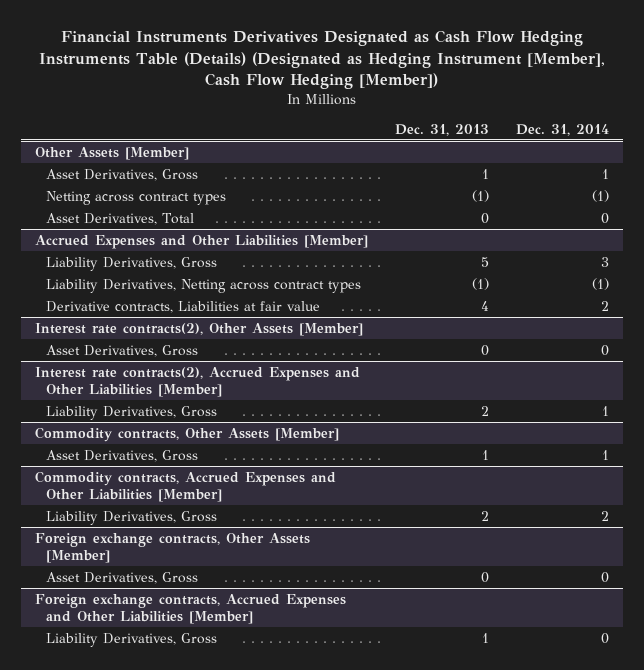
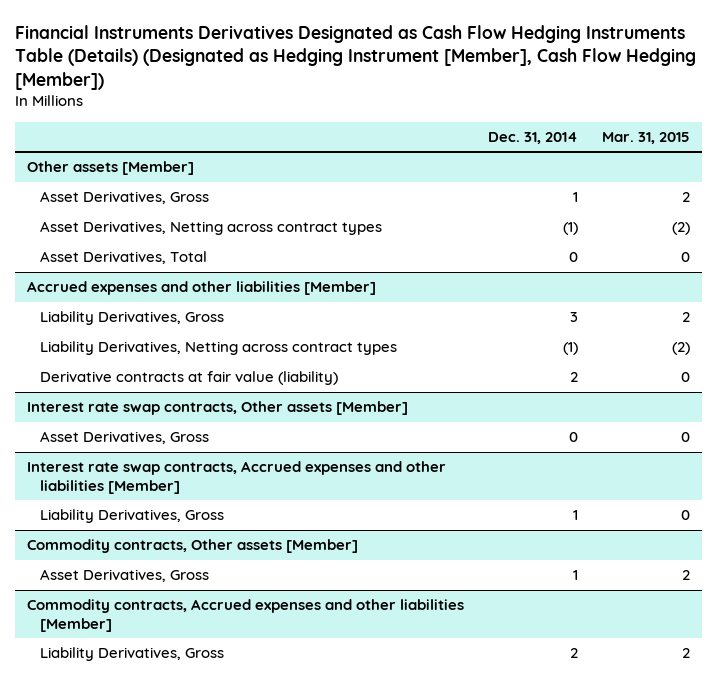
[394,123,489,136] Dec. 31, 2013 -> none
none -> [602,131,691,144] Mar. 31, 2015
[34,146,189,160] Other Assets [Member] -> [27,161,195,176] Other assets [Member]
[46,190,227,205] Netting across contract types -> [40,221,383,236] Asset Derivatives, Netting across contract types
[34,234,368,249] Accrued Expenses and Other Liabilities [Member] -> [27,281,377,296] Accrued expenses and other liabilities [Member]
[46,300,321,313] Derivative contracts, Liabilities at fair value -> [40,371,339,386] Derivative contracts at fair value (liability)
[34,322,363,336] Interest rate contracts(2), Other Assets [Member] -> [27,401,409,416] Interest rate swap contracts, Other assets [Member]
[34,366,360,397] Interest rate contracts(2), Accrued Expenses and Other Liabilities [Member] -> [27,461,447,494] Interest rate swap contracts, Accrued expenses and other liabilities [Member]
[34,426,339,442] Commodity contracts, Other Assets [Member] -> [27,539,359,554] Commodity contracts, Other assets [Member]
[34,470,336,502] Commodity contracts, Accrued Expenses and Other Liabilities [Member] -> [27,599,465,632] Commodity contracts, Accrued expenses and other liabilities [Member]
[34,532,310,563] Foreign exchange contracts, Other Assets [Member] -> none
[46,571,199,584] Asset Derivatives, Gross -> none
[34,593,346,624] Foreign exchange contracts, Accrued Expenses and Other Liabilities [Member] -> none
[46,632,218,647] Liability Derivatives, Gross -> none

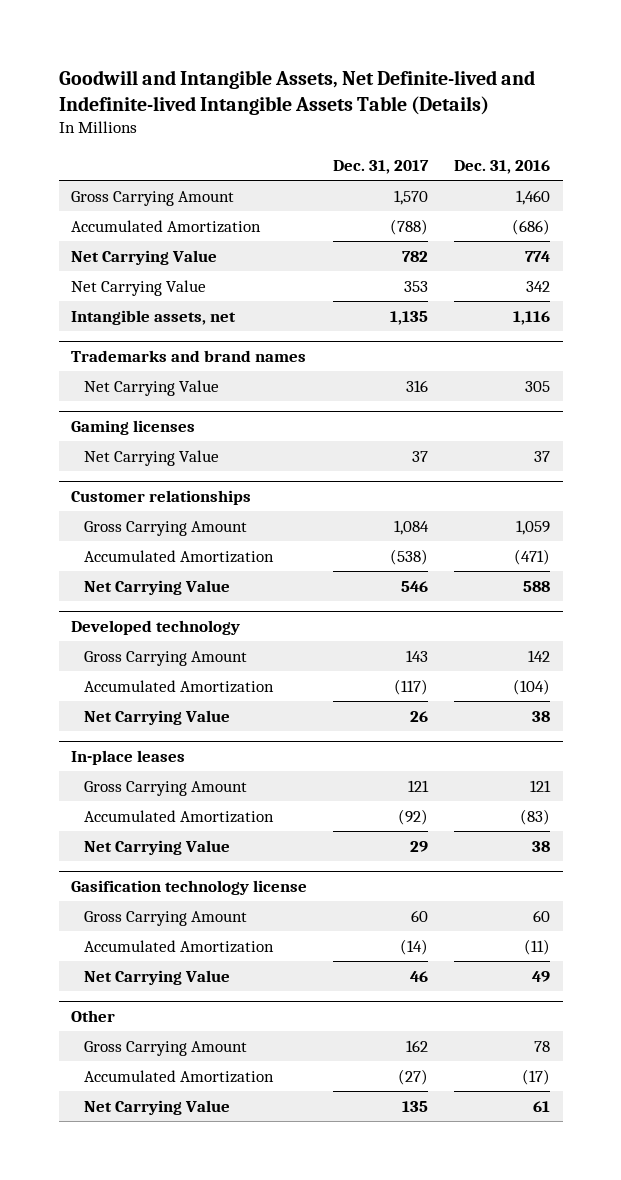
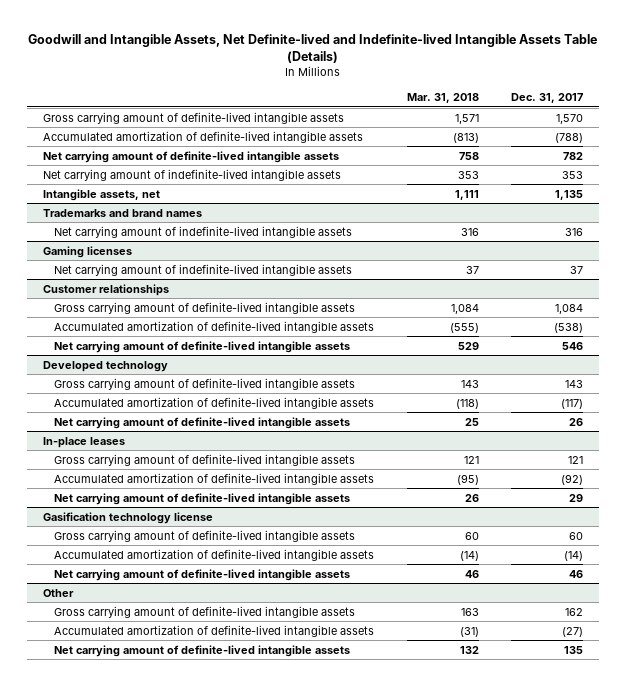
[453,159,550,174] Dec. 31, 2016 -> none
none -> [406,92,479,103] Mar. 31, 2018
[71,190,235,206] Gross Carrying Amount -> [43,111,345,124] Gross carrying amount of definite-lived intangible assets
[71,219,262,233] Accumulated Amortization -> [43,130,364,143] Accumulated amortization of definite-lived intangible assets
[71,249,218,265] Net Carrying Value -> [43,150,340,163] Net carrying amount of definite-lived intangible assets
[71,279,207,296] Net Carrying Value -> [43,168,342,181] Net carrying amount of indefinite-lived intangible assets
[84,379,220,396] Net Carrying Value -> [54,225,353,238] Net carrying amount of indefinite-lived intangible assets
[84,449,220,466] Net Carrying Value -> [54,263,353,276] Net carrying amount of indefinite-lived intangible assets
[84,520,248,536] Gross Carrying Amount -> [54,301,356,314] Gross carrying amount of definite-lived intangible assets
[84,549,275,563] Accumulated Amortization -> [54,320,375,333] Accumulated amortization of definite-lived intangible assets
[84,579,231,595] Net Carrying Value -> [54,340,351,353] Net carrying amount of definite-lived intangible assets
[84,650,248,666] Gross Carrying Amount -> [54,377,356,390] Gross carrying amount of definite-lived intangible assets
[84,679,275,693] Accumulated Amortization -> [54,396,375,409] Accumulated amortization of definite-lived intangible assets
[84,709,231,725] Net Carrying Value -> [54,416,351,429] Net carrying amount of definite-lived intangible assets
[84,780,248,796] Gross Carrying Amount -> [54,453,356,466] Gross carrying amount of definite-lived intangible assets
[84,809,275,823] Accumulated Amortization -> [54,472,375,485] Accumulated amortization of definite-lived intangible assets
[84,839,231,855] Net Carrying Value -> [54,492,351,505] Net carrying amount of definite-lived intangible assets
[84,910,248,926] Gross Carrying Amount -> [54,529,356,542] Gross carrying amount of definite-lived intangible assets
[84,939,275,953] Accumulated Amortization -> [54,548,375,561] Accumulated amortization of definite-lived intangible assets
[84,969,231,985] Net Carrying Value -> [54,568,351,581] Net carrying amount of definite-lived intangible assets
[84,1040,248,1056] Gross Carrying Amount -> [54,605,356,618] Gross carrying amount of definite-lived intangible assets
[84,1069,275,1083] Accumulated Amortization -> [54,624,375,637] Accumulated amortization of definite-lived intangible assets
[84,1099,231,1115] Net Carrying Value -> [54,644,351,657] Net carrying amount of definite-lived intangible assets

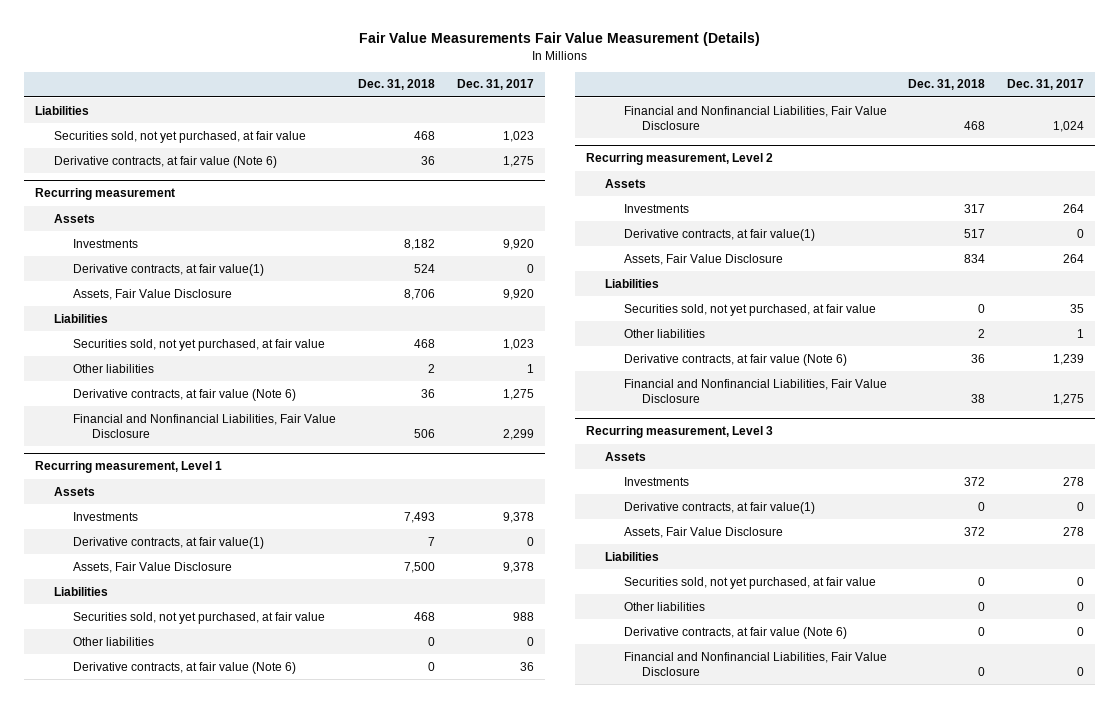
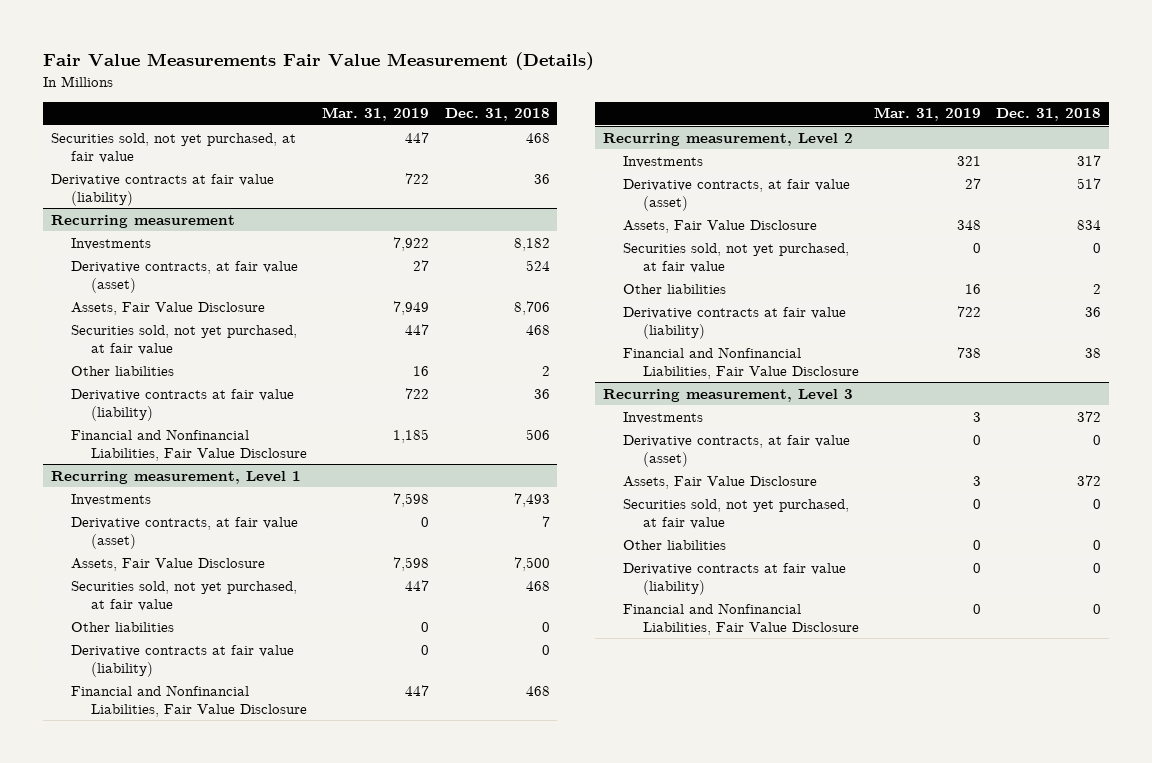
[456,79,534,91] Dec. 31, 2017 -> none
none -> [322,107,430,122] Mar. 31, 2019
[35,105,90,115] Liabilities -> none
[54,155,278,168] Derivative contracts, at fair value (Note 6) -> [50,173,274,206] Derivative contracts at fair value (liability)
[54,213,96,223] Assets -> none
[72,263,264,276] Derivative contracts, at fair value(1) -> [70,260,298,293] Derivative contracts, at fair value (asset)
[54,313,109,323] Liabilities -> none
[72,388,296,401] Derivative contracts, at fair value (Note 6) -> [70,388,294,421] Derivative contracts at fair value (liability)
[54,486,96,496] Assets -> none
[72,536,264,549] Derivative contracts, at fair value(1) -> [70,516,298,549] Derivative contracts, at fair value (asset)
[54,586,109,596] Liabilities -> none
[72,661,296,674] Derivative contracts, at fair value (Note 6) -> [70,644,294,677] Derivative contracts at fair value (liability)
[604,178,646,188] Assets -> none
[623,228,815,241] Derivative contracts, at fair value(1) -> [622,178,850,211] Derivative contracts, at fair value (asset)
[604,278,659,288] Liabilities -> none
[623,353,847,366] Derivative contracts, at fair value (Note 6) -> [622,306,846,339] Derivative contracts at fair value (liability)
[604,451,646,461] Assets -> none
[623,501,815,514] Derivative contracts, at fair value(1) -> [622,434,850,467] Derivative contracts, at fair value (asset)
[604,551,659,561] Liabilities -> none
[623,626,847,639] Derivative contracts, at fair value (Note 6) -> [622,562,846,595] Derivative contracts at fair value (liability)

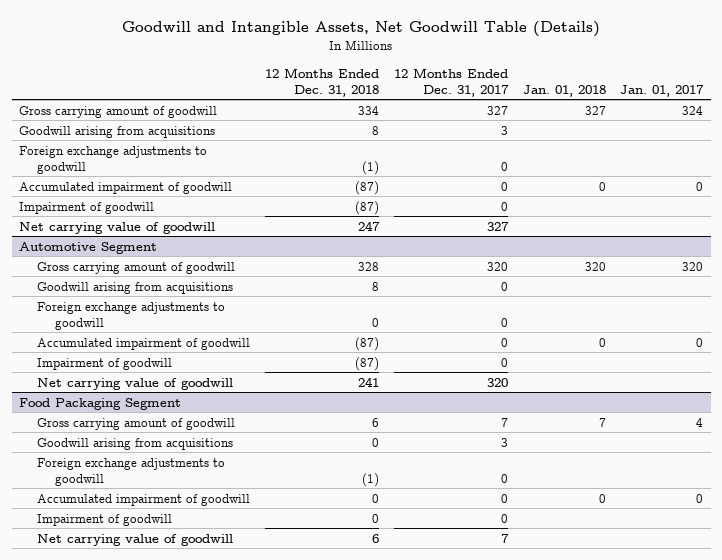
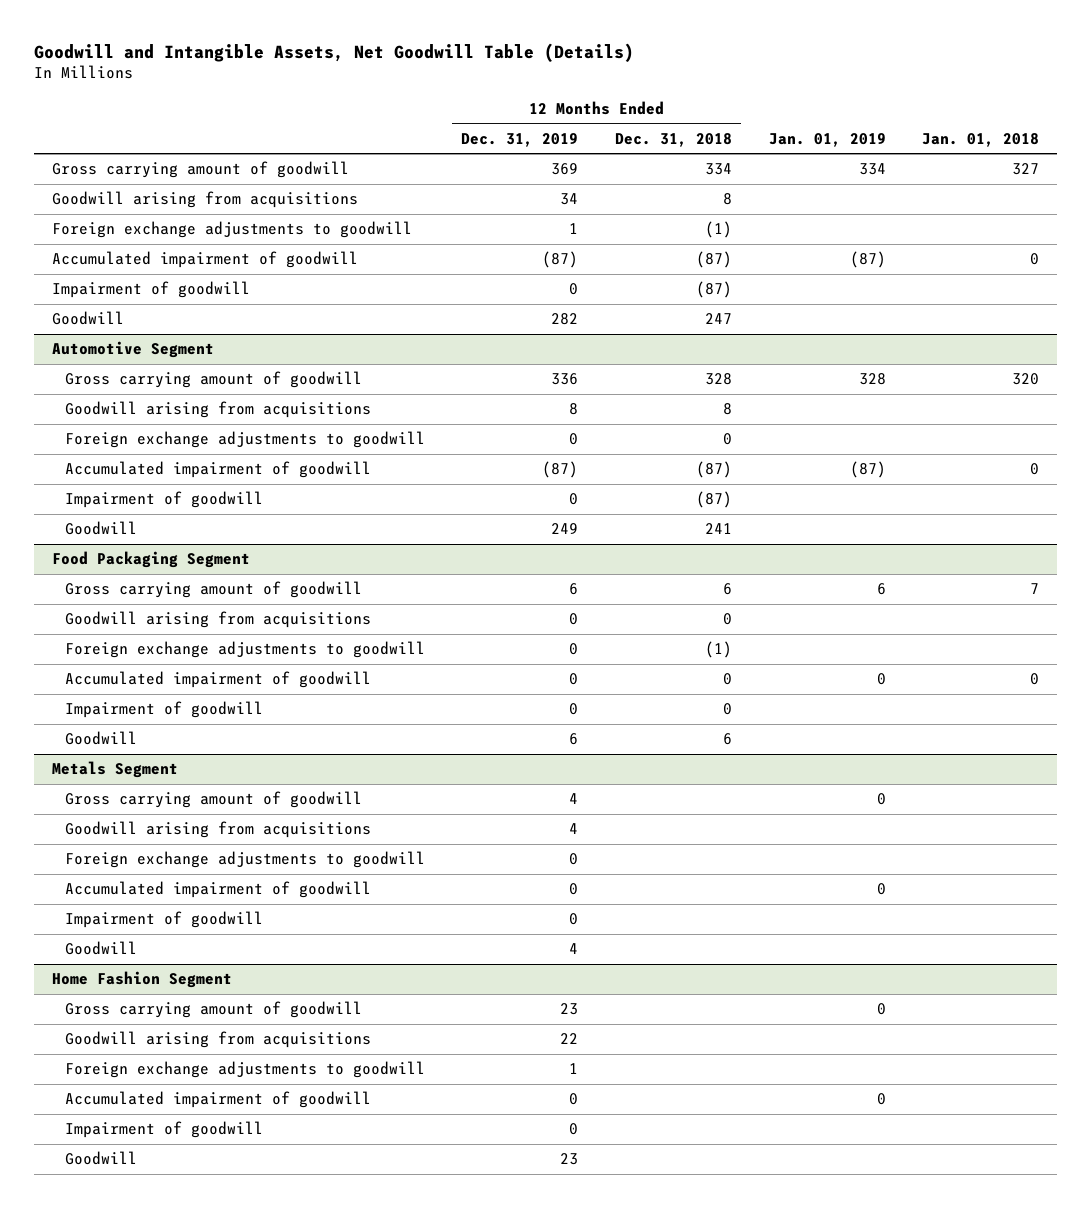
[393,67,509,97] 12 Months Ended Dec. 31, 2017 -> none
[620,84,705,97] Jan. 01, 2017 -> none
none -> [461,132,579,147] Dec. 31, 2019
none -> [768,132,886,147] Jan. 01, 2019
[19,221,216,234] Net carrying value of goodwill -> [52,311,125,326] Goodwill
[36,377,233,390] Net carrying value of goodwill -> [64,521,137,536] Goodwill
[36,533,233,546] Net carrying value of goodwill -> [64,731,137,746] Goodwill
none -> [52,761,179,779] Metals Segment
none -> [64,791,362,809] Gross carrying amount of goodwill
none -> [64,821,371,839] Goodwill arising from acquisitions
none -> [64,851,425,869] Foreign exchange adjustments to goodwill
none -> [64,881,371,899] Accumulated impairment of goodwill
none -> [64,911,263,929] Impairment of goodwill
none -> [64,941,137,956] Goodwill
none -> [52,971,233,989] Home Fashion Segment
none -> [64,1001,362,1019] Gross carrying amount of goodwill
none -> [64,1031,371,1049] Goodwill arising from acquisitions
none -> [64,1061,425,1079] Foreign exchange adjustments to goodwill
none -> [64,1091,371,1109] Accumulated impairment of goodwill
none -> [64,1121,263,1139] Impairment of goodwill
none -> [64,1151,137,1166] Goodwill

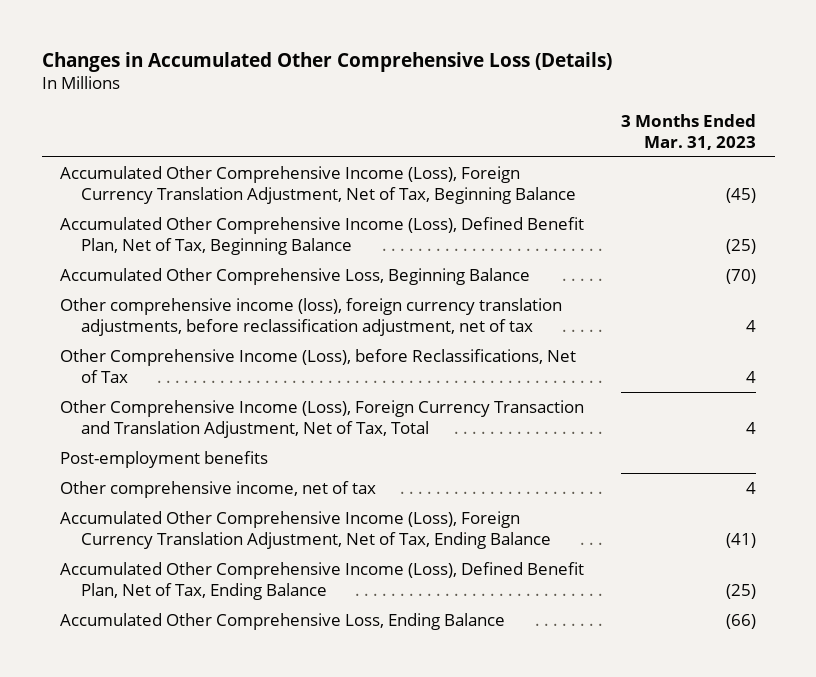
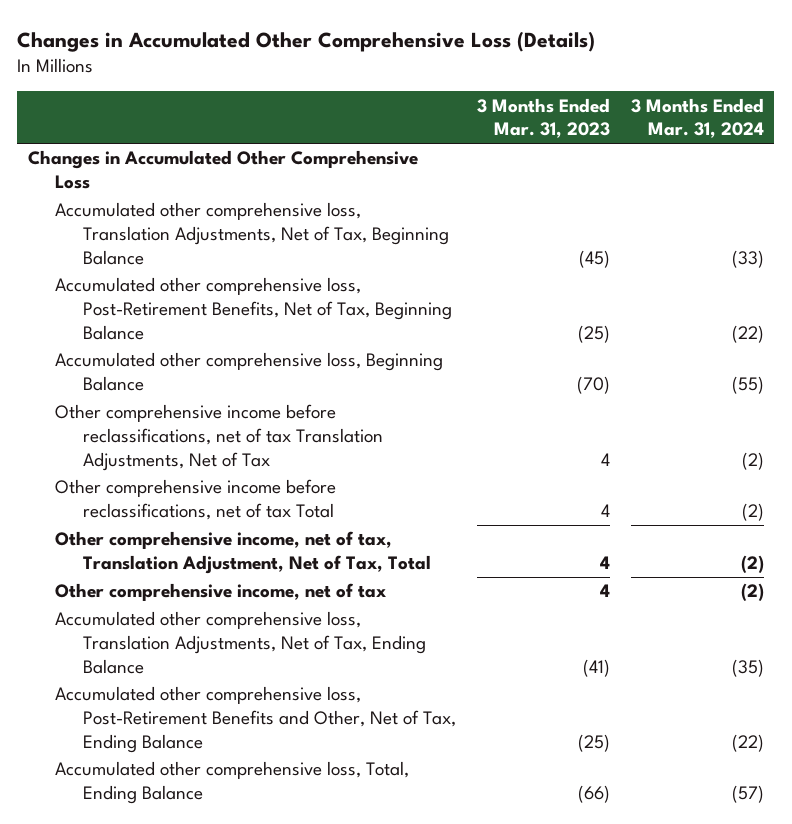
none -> [630,97,764,139] 3 Months Ended Mar. 31, 2024
[60,450,269,468] Post-employment benefits -> none
none -> [28,150,419,189] Changes in Accumulated Other Comprehensive Loss
[60,165,576,204] Accumulated Other Comprehensive Income (Loss), Foreign Currency Translation Adjustment, Net of Tax, Beginning Balance -> [55,202,449,265] Accumulated other comprehensive loss, Translation Adjustments, Net of Tax, Beginning Balance
[60,216,585,255] Accumulated Other Comprehensive Income (Loss), Defined Benefit Plan, Net of Tax, Beginning Balance -> [55,277,452,340] Accumulated other comprehensive loss, Post-Retirement Benefits, Net of Tax, Beginning Balance
[60,267,531,285] Accumulated Other Comprehensive Loss, Beginning Balance -> [55,352,444,391] Accumulated other comprehensive loss, Beginning Balance
[60,297,563,336] Other comprehensive income (loss), foreign currency translation adjustments, before reclassification adjustment, net of tax -> [55,404,383,471] Other comprehensive income before reclassifications, net of tax Translation Adjustments, Net of Tax
[60,348,577,383] Other Comprehensive Income (Loss), before Reclassifications, Net of Tax -> [55,479,337,520] Other comprehensive income before reclassifications, net of tax Total
[60,399,585,438] Other Comprehensive Income (Loss), Foreign Currency Transaction and Translation Adjustment, Net of Tax, Total -> [55,531,431,574] Other comprehensive income, net of tax, Translation Adjustment, Net of Tax, Total
[60,510,551,549] Accumulated Other Comprehensive Income (Loss), Foreign Currency Translation Adjustment, Net of Tax, Ending Balance -> [55,611,426,674] Accumulated other comprehensive loss, Translation Adjustments, Net of Tax, Ending Balance
[60,561,585,600] Accumulated Other Comprehensive Income (Loss), Defined Benefit Plan, Net of Tax, Ending Balance -> [55,686,456,753] Accumulated other comprehensive loss, Post-Retirement Benefits and Other, Net of Tax, Ending Balance
[60,612,506,630] Accumulated Other Comprehensive Loss, Ending Balance -> [55,761,410,804] Accumulated other comprehensive loss, Total, Ending Balance

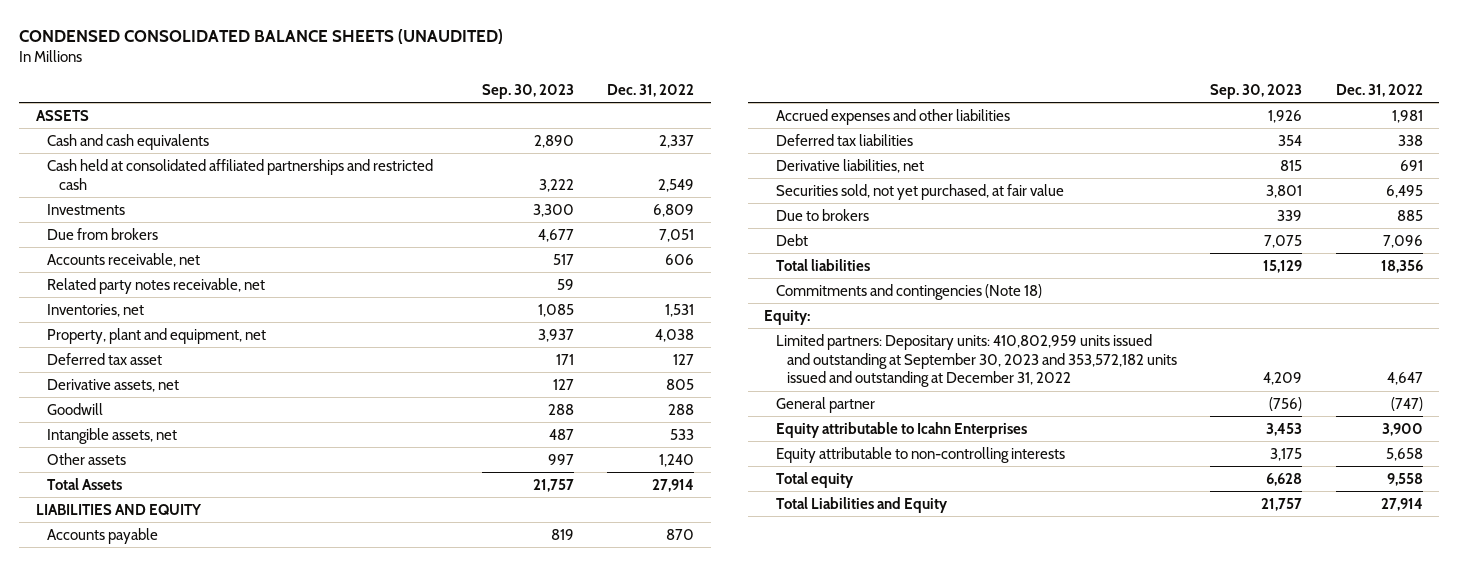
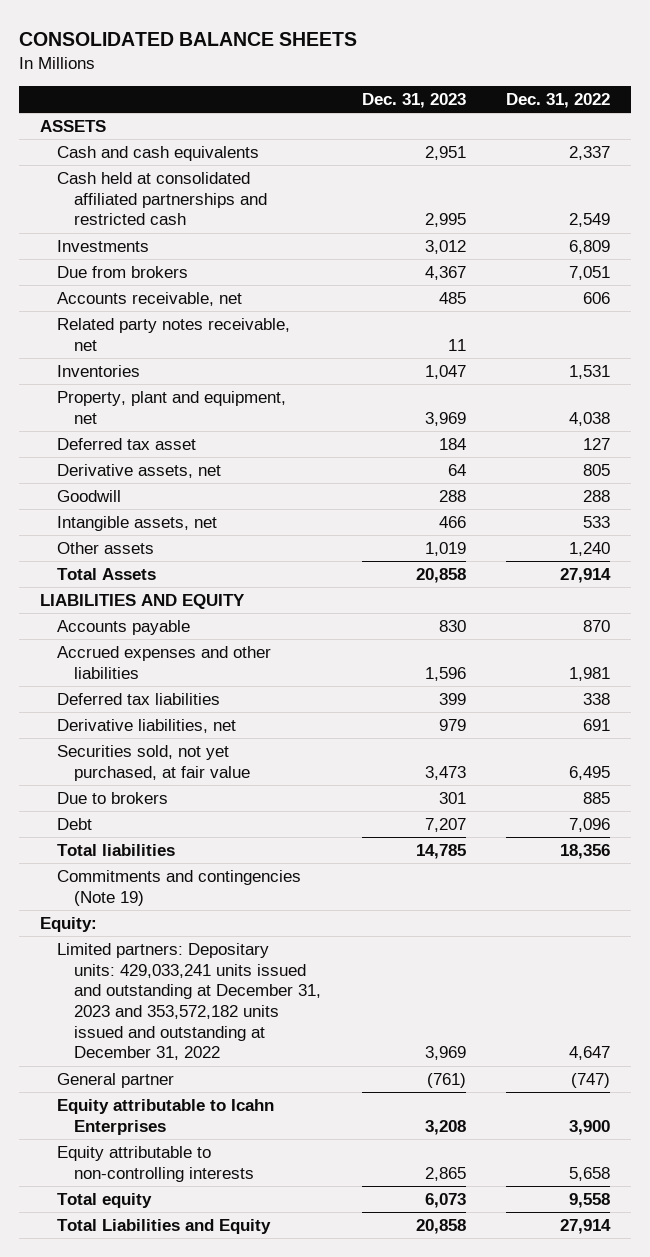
[19,29,504,45] CONDENSED CONSOLIDATED BALANCE SHEETS (UNAUDITED) -> [19,31,358,46] CONSOLIDATED BALANCE SHEETS
[481,83,574,99] Sep. 30, 2023 -> none
none -> [361,92,466,108] Dec. 31, 2023
[47,303,145,317] Inventories, net -> [56,365,140,378] Inventories
[775,283,1042,300] Commitments and contingencies (Note 18) -> [56,870,301,906] Commitments and contingencies (Note 19)
[775,333,1177,388] Limited partners: Depositary units: 410,802,959 units issued and outstanding at September 30, 2023 and 353,572,182 units issued and outstanding at December 31, 2022 -> [56,943,322,1061] Limited partners: Depositary units: 429,033,241 units issued and outstanding at December 31, 2023 and 353,572,182 units issued and outstanding at December 31, 2022

